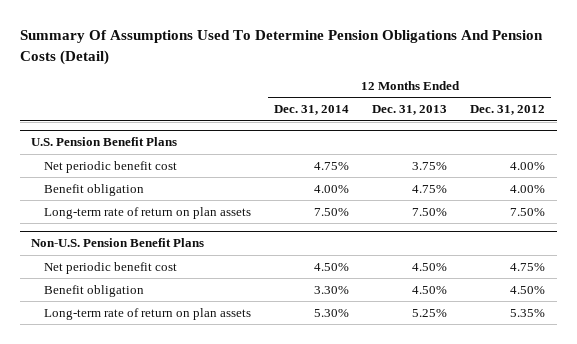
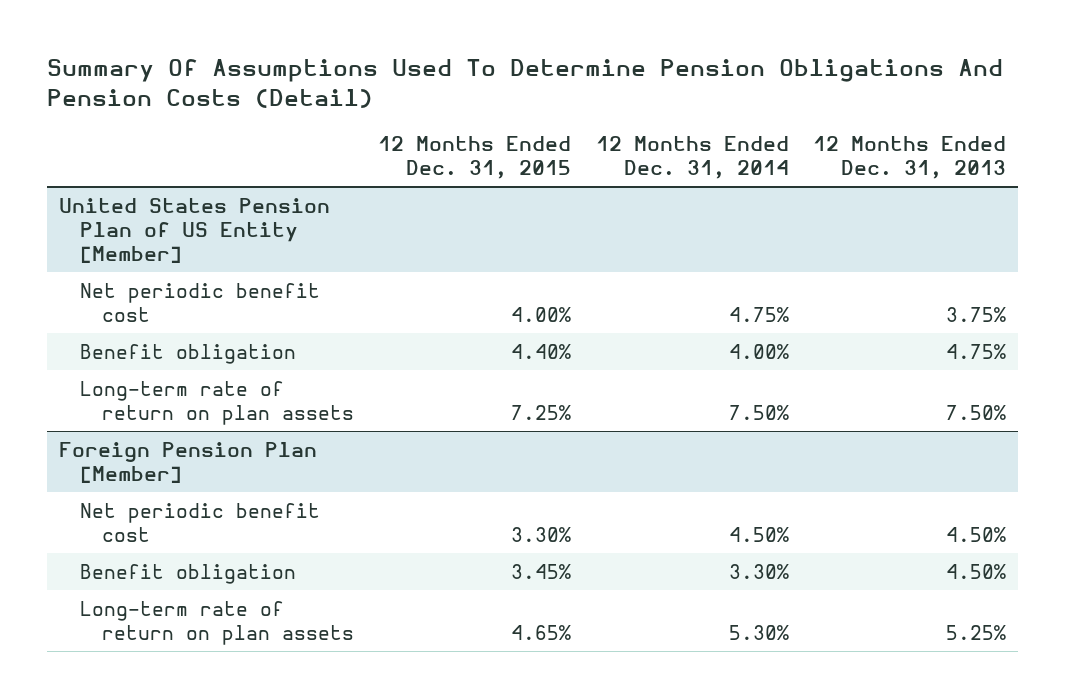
[470,105,546,116] Dec. 31, 2012 -> none
none -> [378,136,572,179] 12 Months Ended Dec. 31, 2015
[31,137,178,147] U.S. Pension Benefit Plans -> [58,197,330,263] United States Pension Plan of US Entity [Member]
[31,238,205,248] Non-U.S. Pension Benefit Plans -> [58,441,317,483] Foreign Pension Plan [Member]

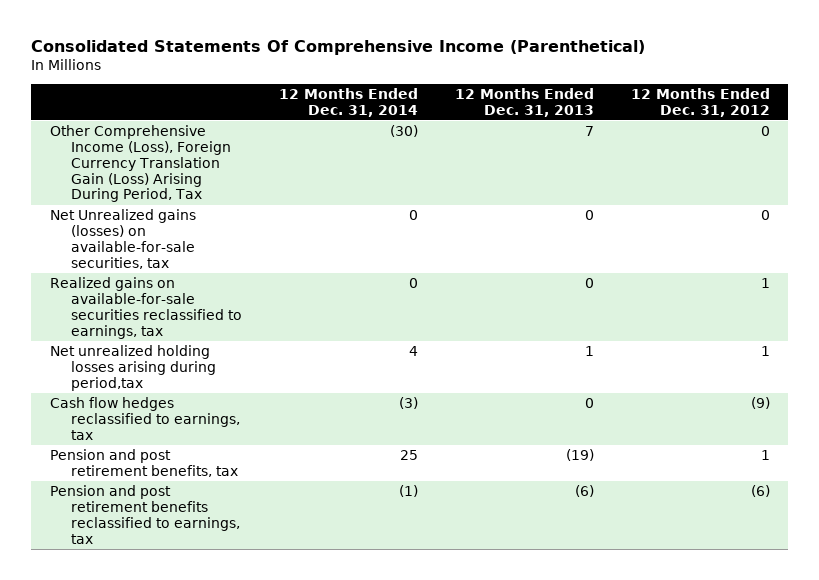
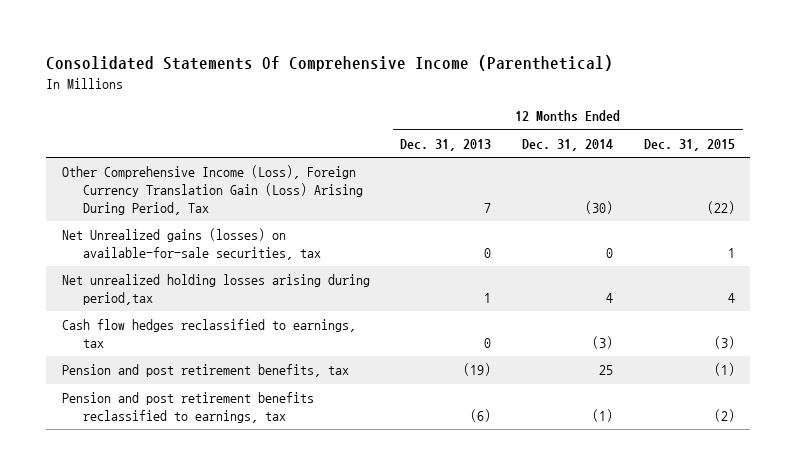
[630,87,770,117] 12 Months Ended Dec. 31, 2012 -> none
none -> [643,138,735,151] Dec. 31, 2015
[49,277,242,339] Realized gains on available-for-sale securities reclassified to earnings, tax -> none

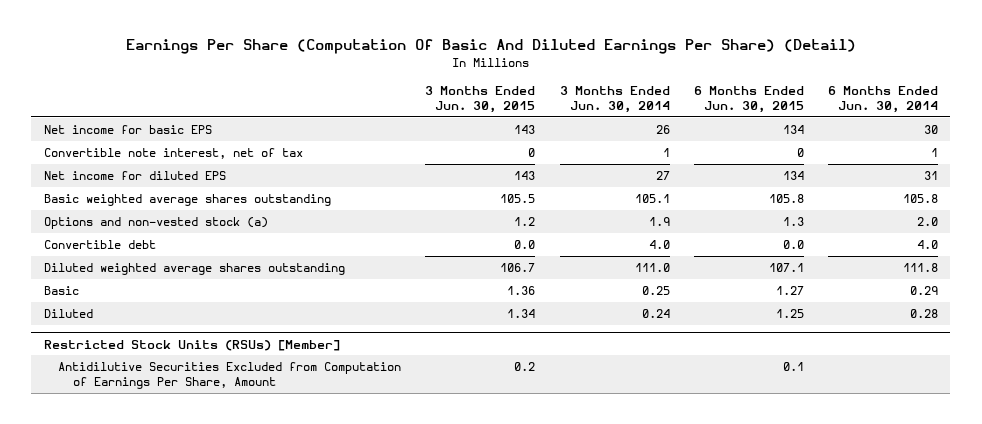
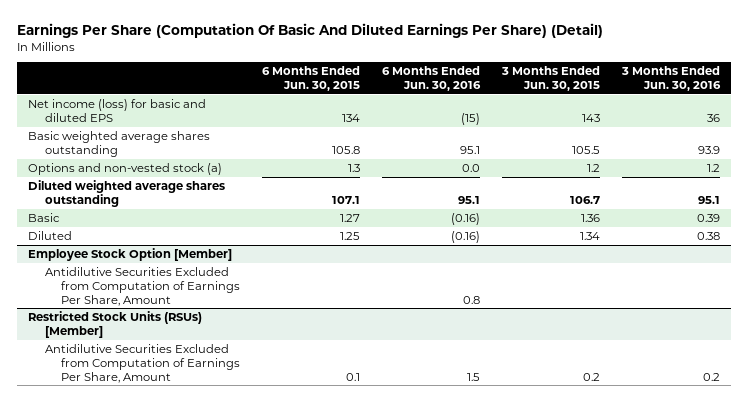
[559,85,670,114] 3 Months Ended Jun. 30, 2014 -> none
[828,85,939,114] 6 Months Ended Jun. 30, 2014 -> none
none -> [382,66,482,91] 6 Months Ended Jun. 30, 2016
none -> [621,66,722,91] 3 Months Ended Jun. 30, 2016
[43,147,303,159] Convertible note interest, net of tax -> none
[43,170,226,180] Net income for diluted EPS -> none
[43,124,212,134] Net income for basic EPS -> [28,98,207,122] Net income (loss) for basic and diluted EPS
[43,239,156,249] Convertible debt -> none
none -> [28,247,233,261] Employee Stock Option [Member]
none -> [44,266,241,306] Antidilutive Securities Excluded from Computation of Earnings Per Share, Amount

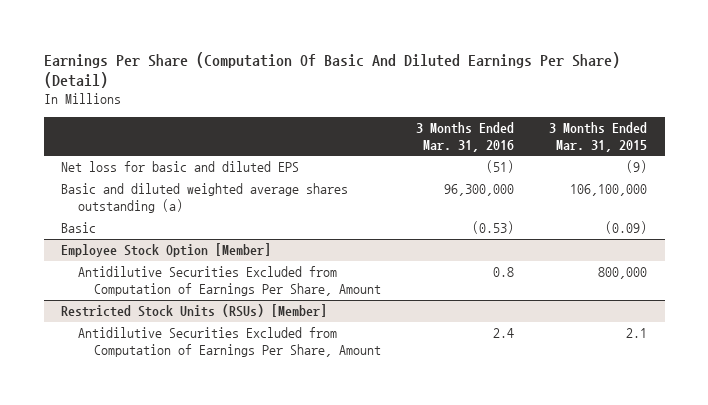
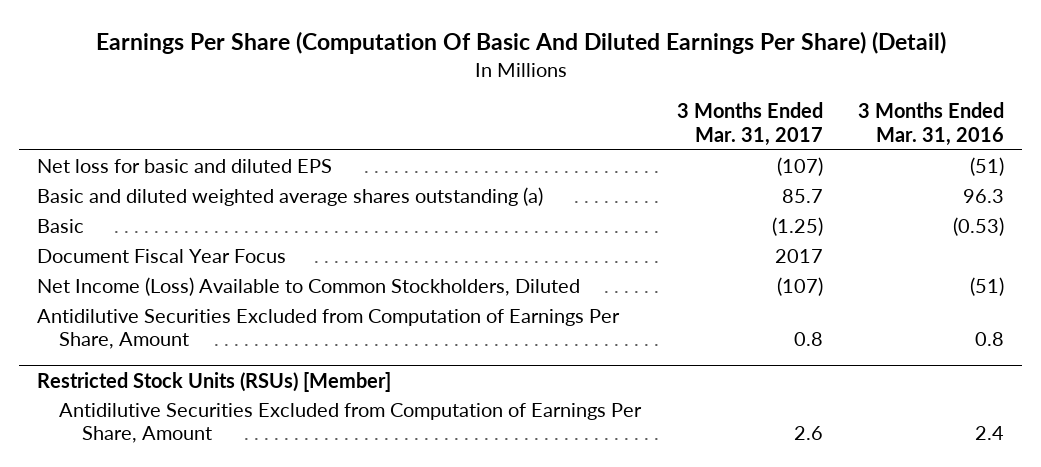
[549,122,648,152] 3 Months Ended Mar. 31, 2015 -> none
none -> [676,102,823,146] 3 Months Ended Mar. 31, 2017
[443,184,514,197] 96,300,000 -> [963,188,1005,203] 96.3
[61,243,272,258] Employee Stock Option [Member] -> none
none -> [37,248,287,263] Document Fiscal Year Focus
none -> [37,276,581,296] Net Income (Loss) Available to Common Stockholders, Diluted

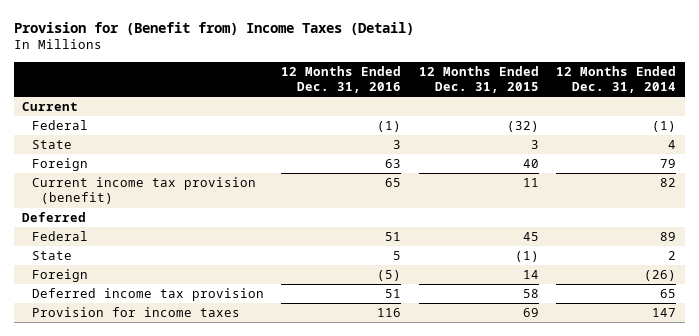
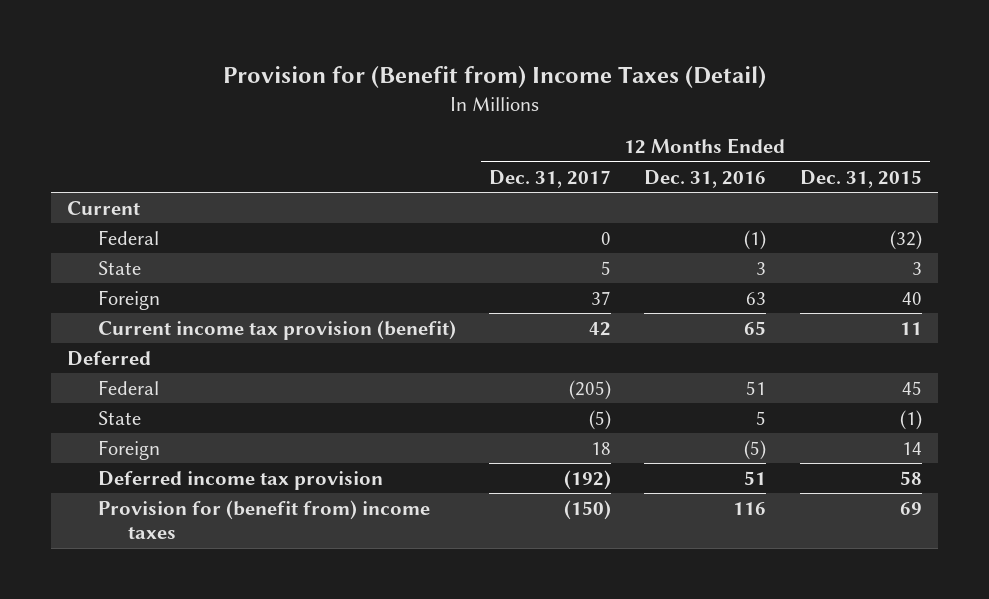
[556,65,677,94] 12 Months Ended Dec. 31, 2014 -> none
none -> [489,169,612,188] Dec. 31, 2017
[31,307,240,318] Provision for income taxes -> [97,499,430,540] Provision for (benefit from) income taxes

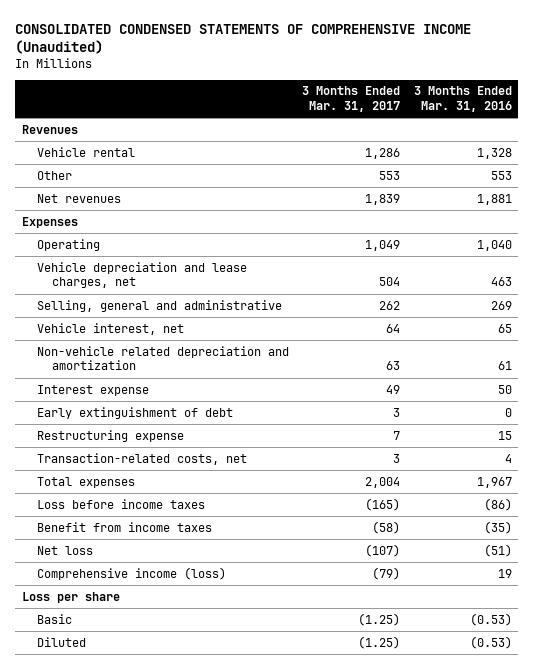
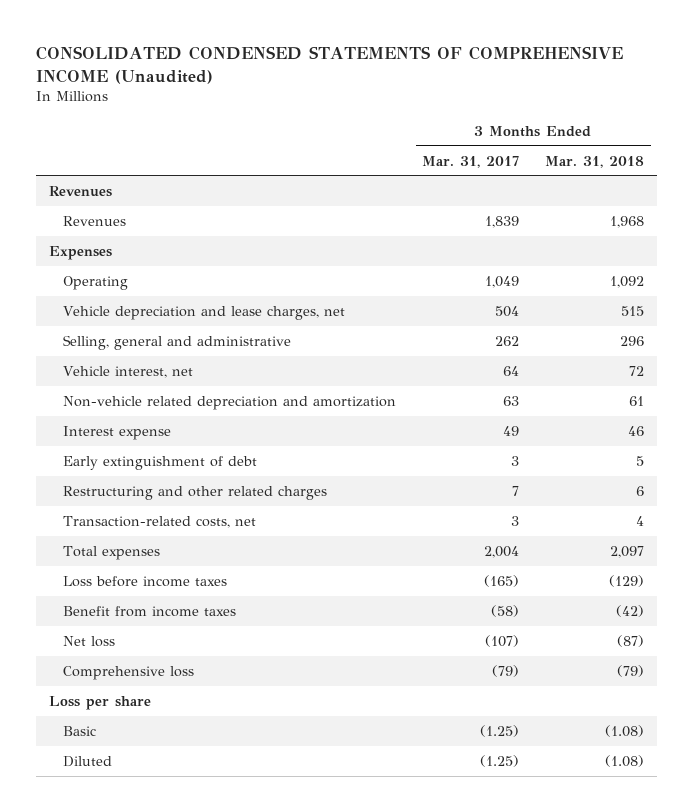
[413,86,512,113] 3 Months Ended Mar. 31, 2016 -> none
none -> [545,155,645,168] Mar. 31, 2018
[37,146,136,157] Vehicle rental -> none
[37,170,73,180] Other -> none
[37,193,122,203] Net revenues -> [63,215,127,226] Revenues
[37,429,185,442] Restructuring expense -> [63,485,328,500] Restructuring and other related charges
[37,566,227,580] Comprehensive income (loss) -> [63,665,195,680] Comprehensive loss

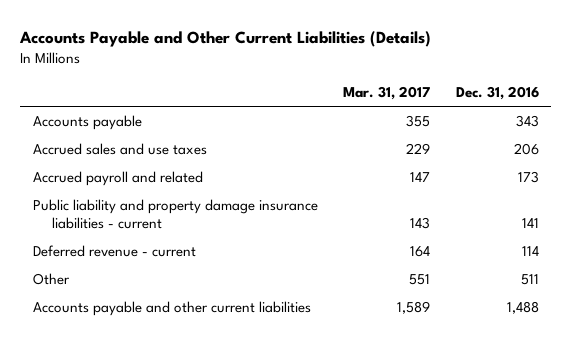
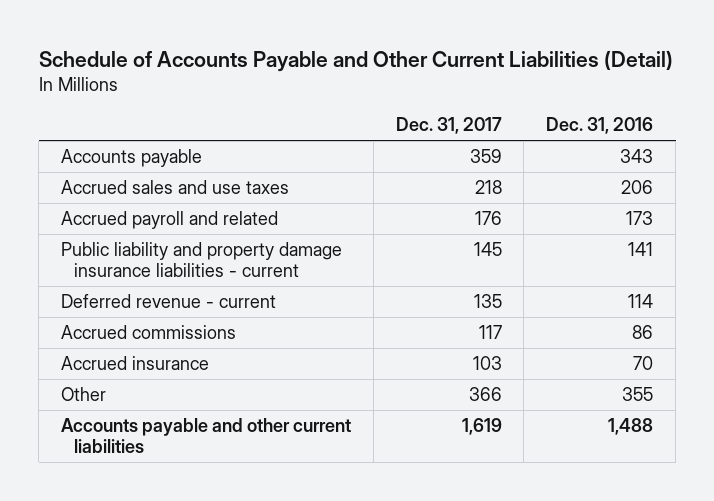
[19,31,432,48] Accounts Payable and Other Current Liabilities (Details) -> [38,49,673,72] Schedule of Accounts Payable and Other Current Liabilities (Detail)
[343,86,431,101] Mar. 31, 2017 -> none
none -> [395,117,502,135] Dec. 31, 2017
none -> [60,325,236,340] Accrued commissions
none -> [60,356,209,371] Accrued insurance
[520,274,539,286] 511 -> [622,387,654,402] 355

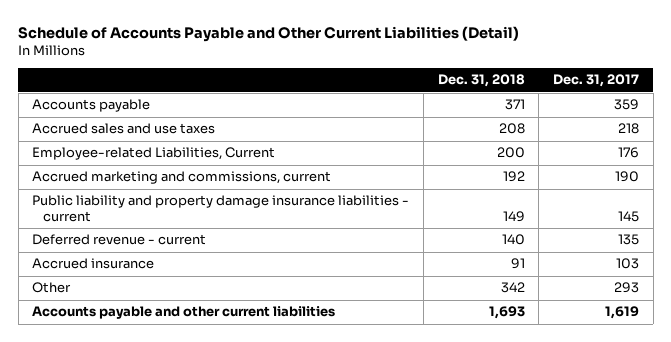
[546,117,654,135] Dec. 31, 2016 -> none
none -> [437,74,525,88] Dec. 31, 2018
[60,211,278,230] Accrued payroll and related -> [32,147,276,161] Employee-related Liabilities, Current
none -> [32,171,332,185] Accrued marketing and commissions, current
[60,325,236,340] Accrued commissions -> none
[468,387,502,402] 366 -> [613,282,639,294] 293

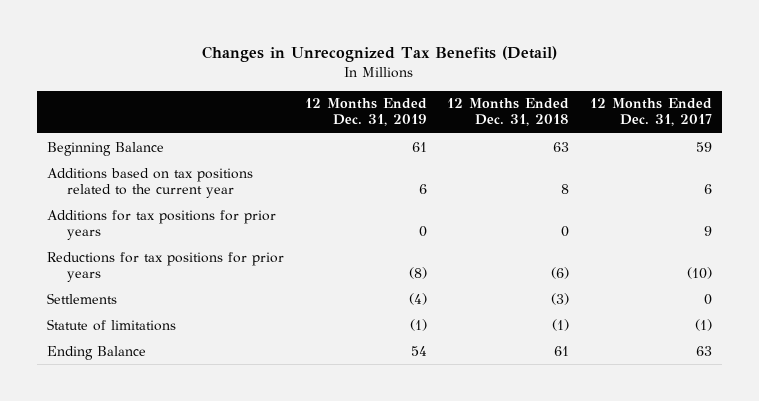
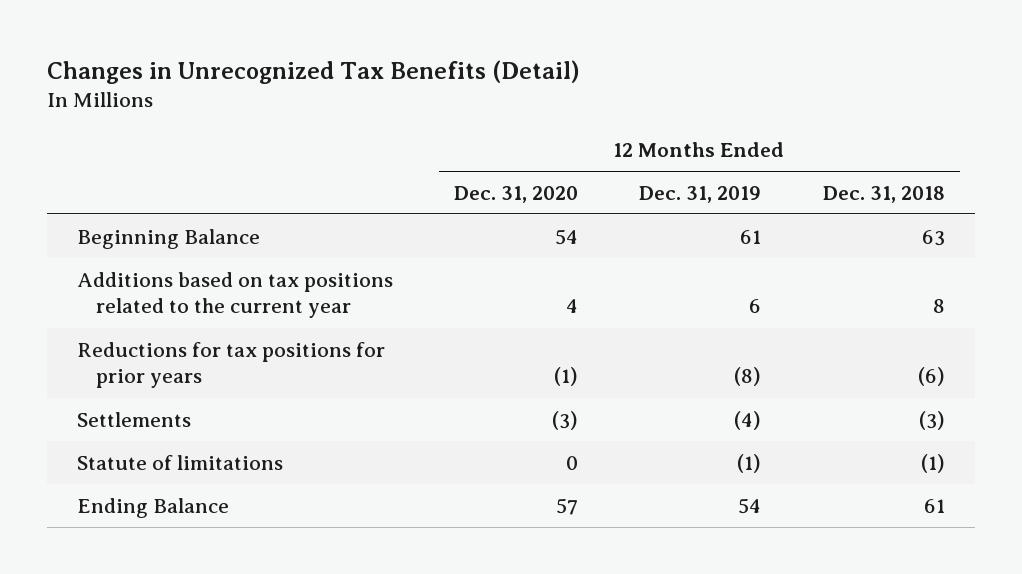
[589,98,712,127] 12 Months Ended Dec. 31, 2017 -> none
none -> [454,185,579,203] Dec. 31, 2020
[47,209,277,240] Additions for tax positions for prior years -> none

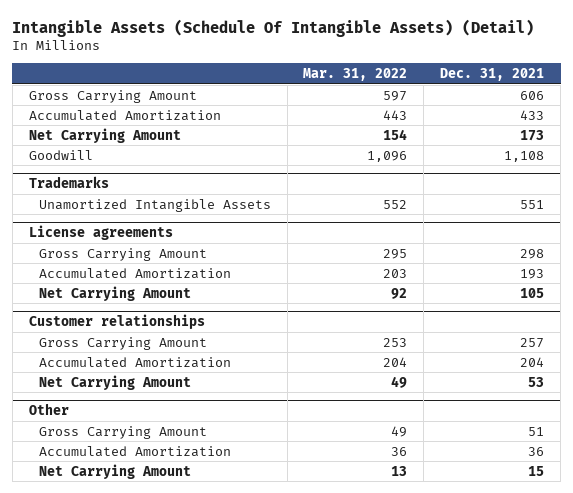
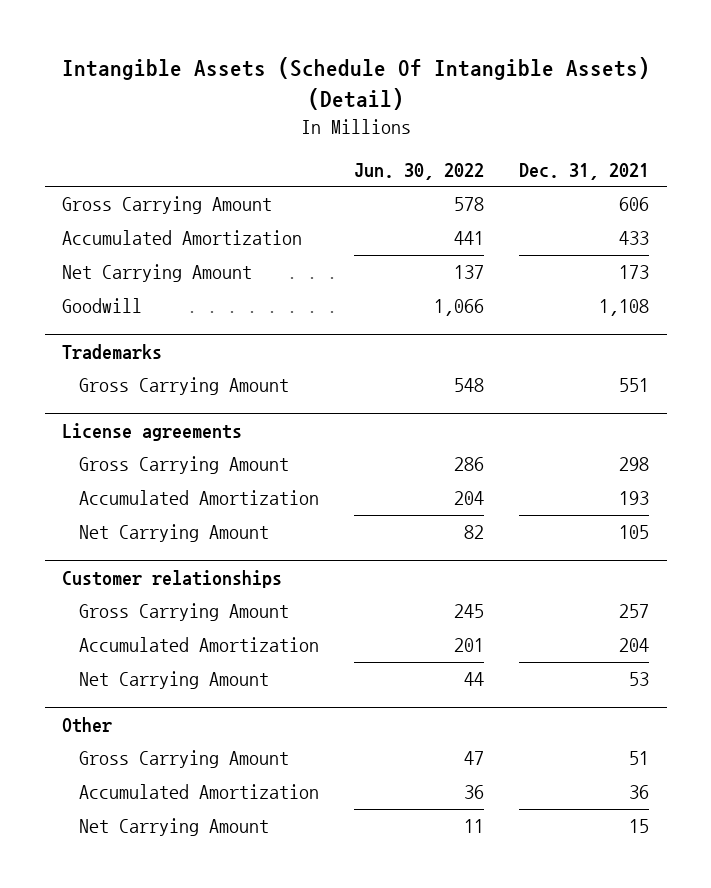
[303,68,408,82] Mar. 31, 2022 -> none
none -> [354,162,485,180] Jun. 30, 2022
[38,198,271,212] Unamortized Intangible Assets -> [79,377,290,396] Gross Carrying Amount

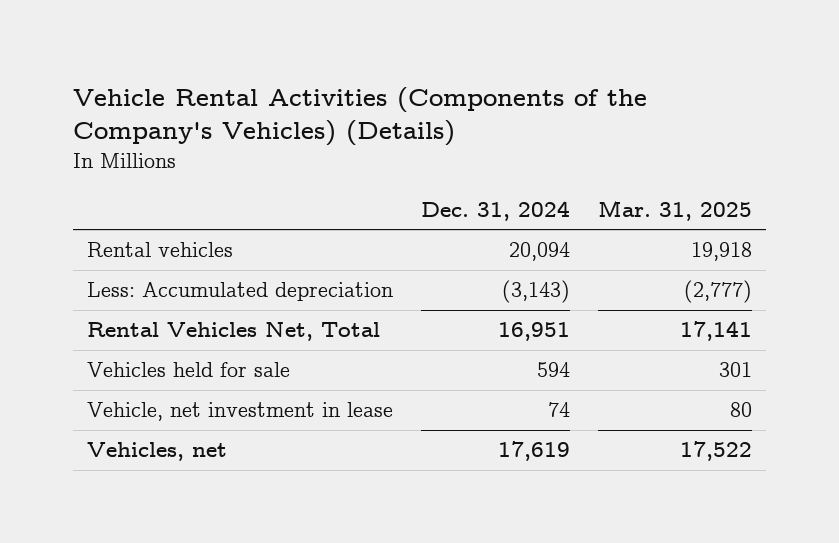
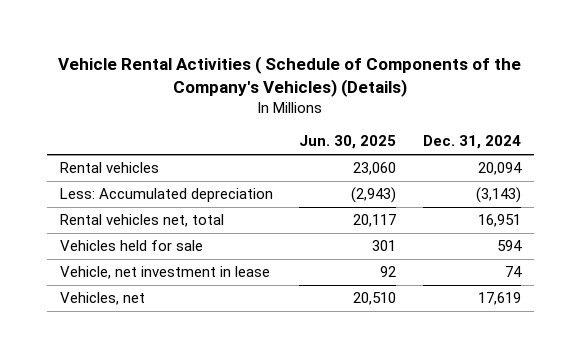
[73,87,648,147] Vehicle Rental Activities (Components of the Company's Vehicles) (Details) -> [58,55,522,97] Vehicle Rental Activities ( Schedule of Components of the Company's Vehicles) (Details)
[598,199,753,221] Mar. 31, 2025 -> none
none -> [299,135,397,150] Jun. 30, 2025
[87,322,381,342] Rental Vehicles Net, Total -> [59,214,224,228] Rental vehicles net, total

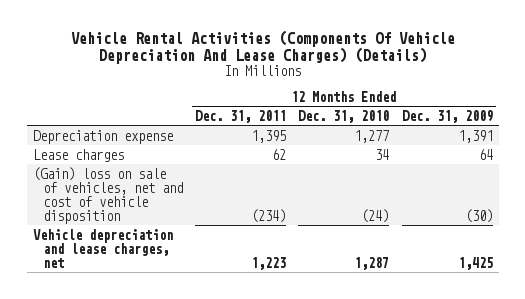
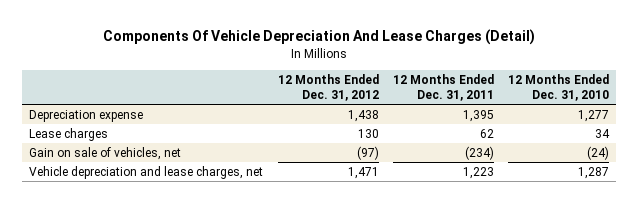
[70,29,455,65] Vehicle Rental Activities (Components Of Vehicle Depreciation And Lease Charges) (Details) -> [103,29,536,46] Components Of Vehicle Depreciation And Lease Charges (Detail)
[401,109,493,123] Dec. 31, 2009 -> none
none -> [277,73,379,101] 12 Months Ended Dec. 31, 2012
[32,166,183,224] (Gain) loss on sale of vehicles, net and cost of vehicle disposition -> [29,146,182,160] Gain on sale of vehicles, net

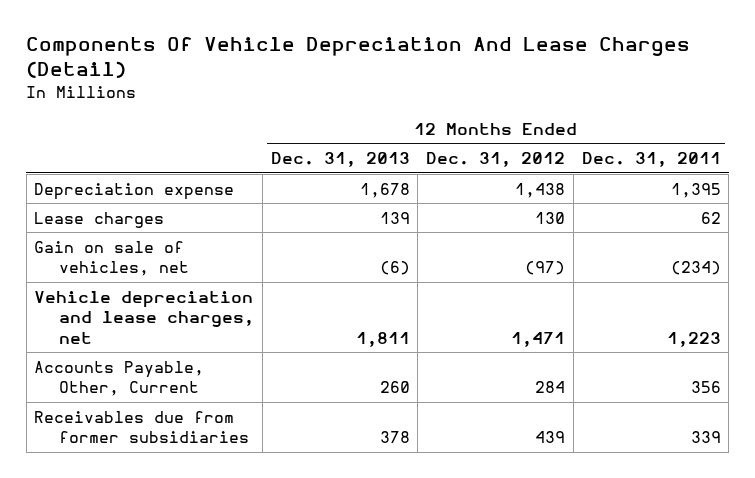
[508,73,610,101] 12 Months Ended Dec. 31, 2010 -> none
none -> [270,152,410,168] Dec. 31, 2013
none -> [34,360,205,397] Accounts Payable, Other, Current
none -> [34,410,250,444] Receivables due from former subsidiaries

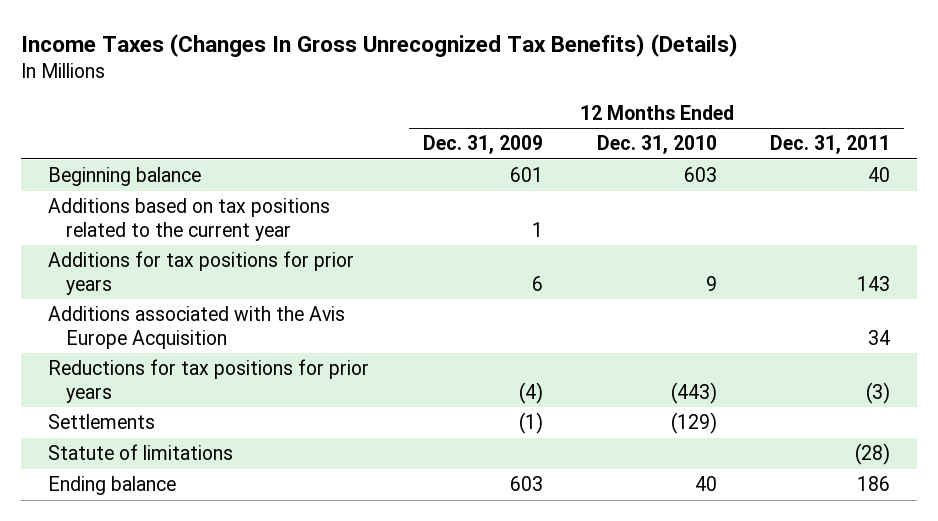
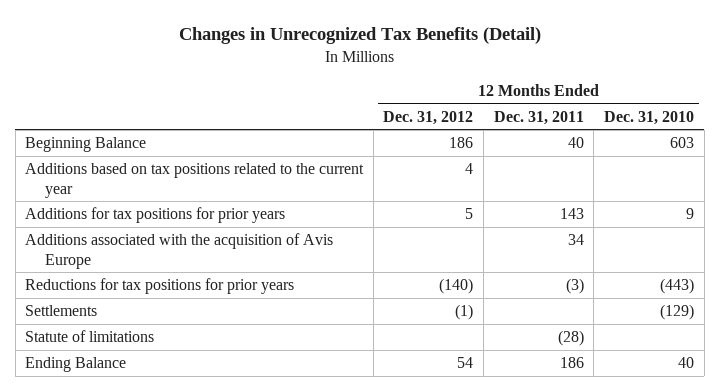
[21,33,739,57] Income Taxes (Changes In Gross Unrecognized Tax Benefits) (Details) -> [178,27,541,45] Changes in Unrecognized Tax Benefits (Detail)
[422,135,543,155] Dec. 31, 2009 -> none
none -> [383,110,474,125] Dec. 31, 2012
[47,167,201,187] Beginning balance -> [25,137,147,153] Beginning Balance
[47,306,345,349] Additions associated with the Avis Europe Acquisition -> [25,233,334,269] Additions associated with the acquisition of Avis Europe
[47,476,176,496] Ending balance -> [25,357,127,373] Ending Balance

